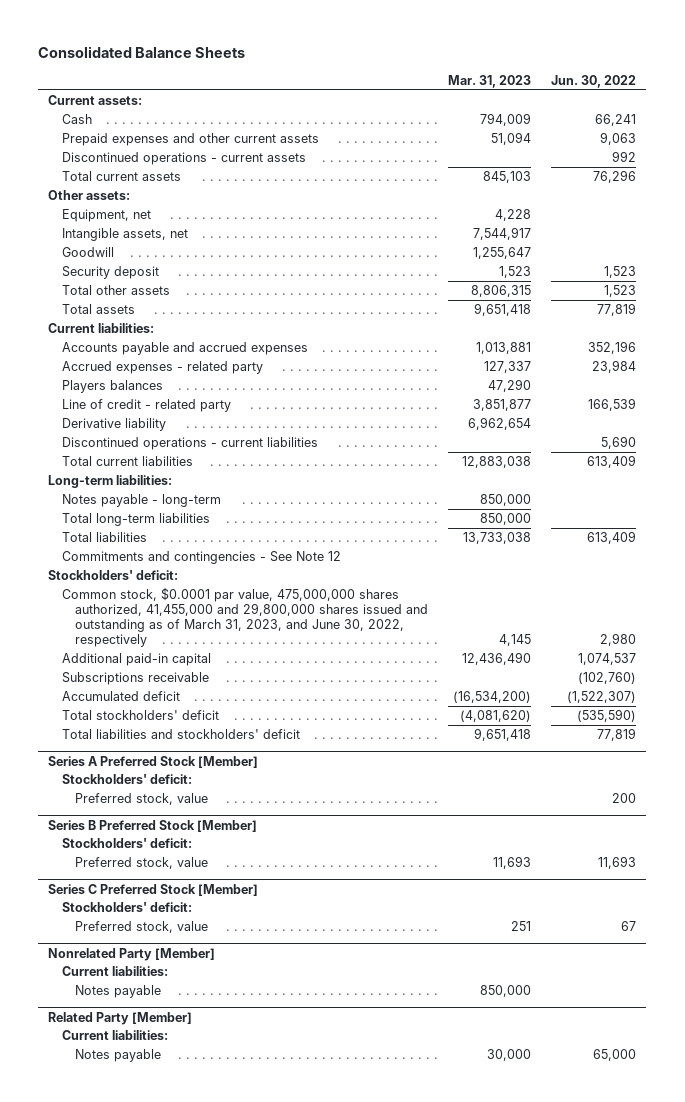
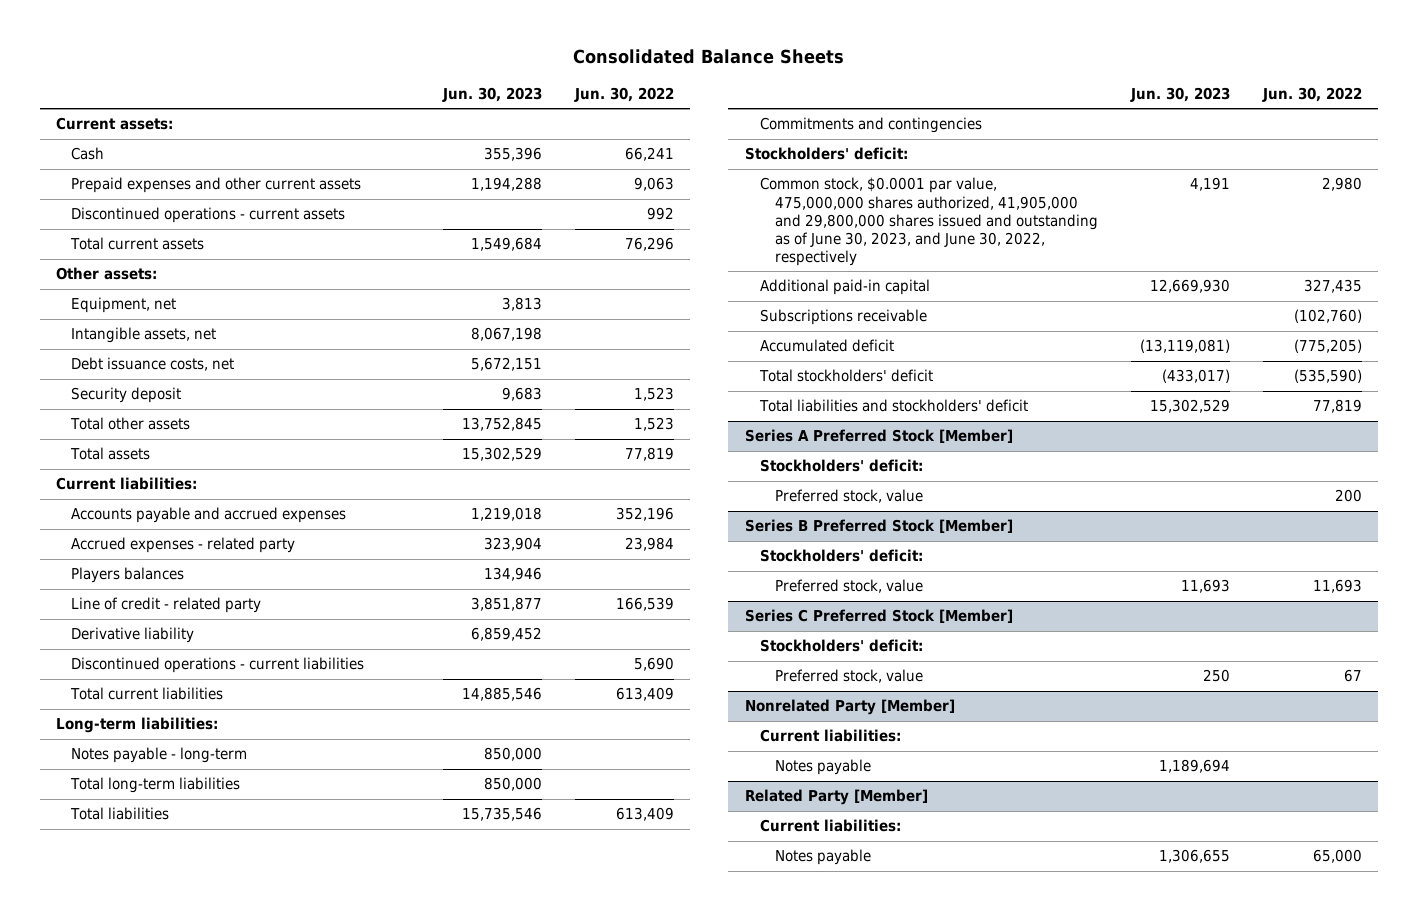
[448,74,532,88] Mar. 31, 2023 -> none
none -> [441,86,542,102] Jun. 30, 2023
[61,247,114,258] Goodwill -> none
none -> [71,357,235,372] Debt issuance costs, net
[61,551,341,565] Commitments and contingencies - See Note 12 -> [759,117,982,134] Commitments and contingencies
[61,587,428,648] Common stock, $0.0001 par value, 475,000,000 shares authorized, 41,455,000 and 29,800,000 shares issued and outstanding as of March 31, 2023, and June 30, 2022, respectively -> [759,177,1098,266] Common stock, $0.0001 par value, 475,000,000 shares authorized, 41,905,000 and 29,800,000 shares issued and outstanding as of June 30, 2023, and June 30, 2022, respectively
[578,653,637,666] 1,074,537 -> [1303,279,1362,294] 327,435
[567,691,637,704] (1,522,307) -> [1293,339,1362,354] (775,205)

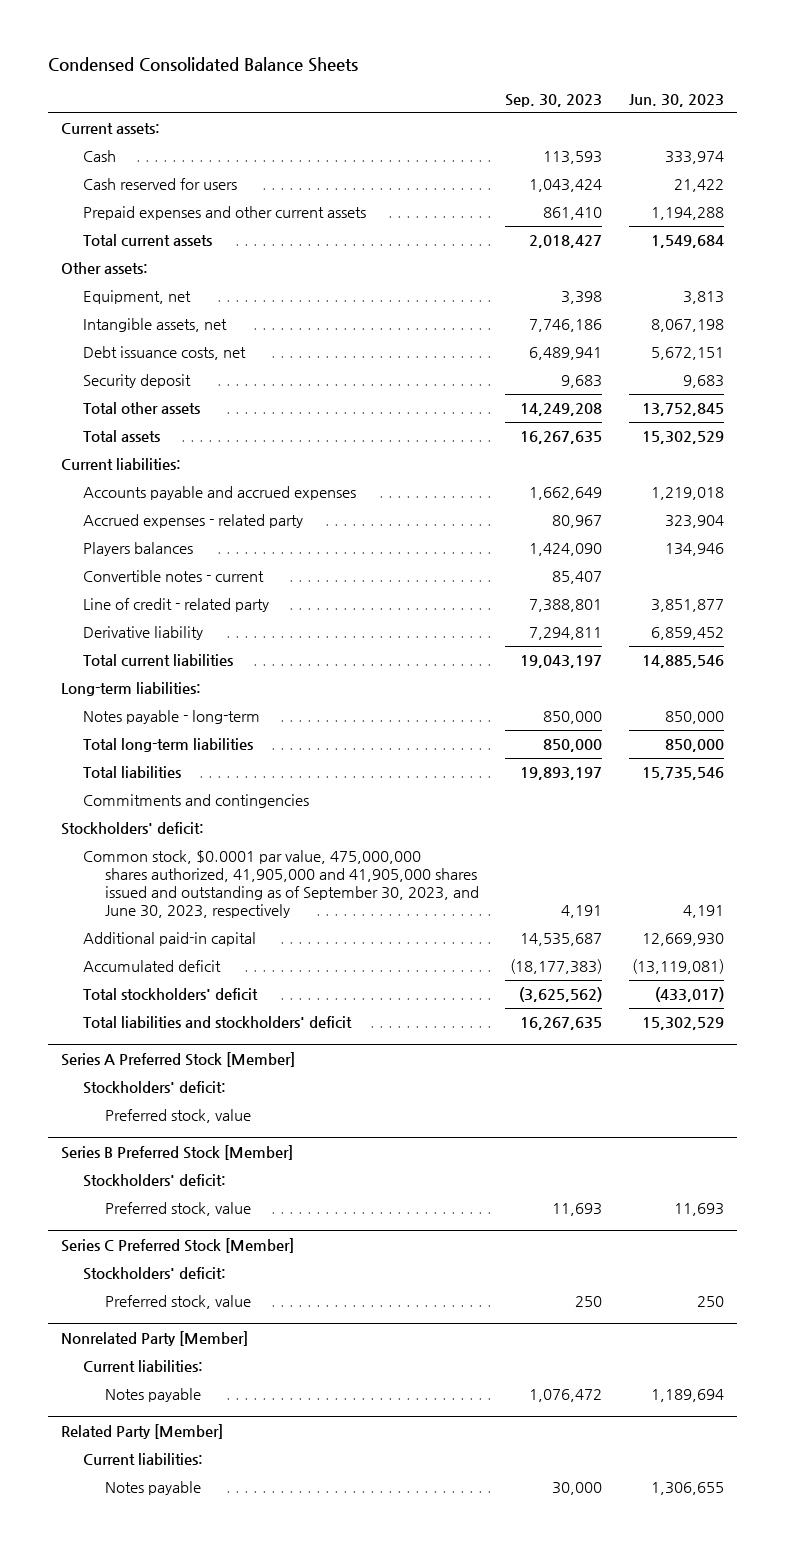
[573,49,845,65] Consolidated Balance Sheets -> [47,57,358,73] Condensed Consolidated Balance Sheets
[573,86,674,102] Jun. 30, 2022 -> none
none -> [505,93,603,107] Sep. 30, 2023
[483,147,542,162] 355,396 -> [665,151,725,165] 333,974
none -> [82,178,237,191] Cash reserved for users
[71,207,346,224] Discontinued operations - current assets -> none
none -> [82,570,264,583] Convertible notes - current
[71,657,365,674] Discontinued operations - current liabilities -> none
[759,177,1098,266] Common stock, $0.0001 par value, 475,000,000 shares authorized, 41,905,000 and 29,800,000 shares issued and outstanding as of June 30, 2023, and June 30, 2022, respectively -> [82,850,479,918] Common stock, $0.0001 par value, 475,000,000 shares authorized, 41,905,000 and 41,905,000 shares issued and outstanding as of September 30, 2023, and June 30, 2023, respectively
[759,309,927,326] Subscriptions receivable -> none

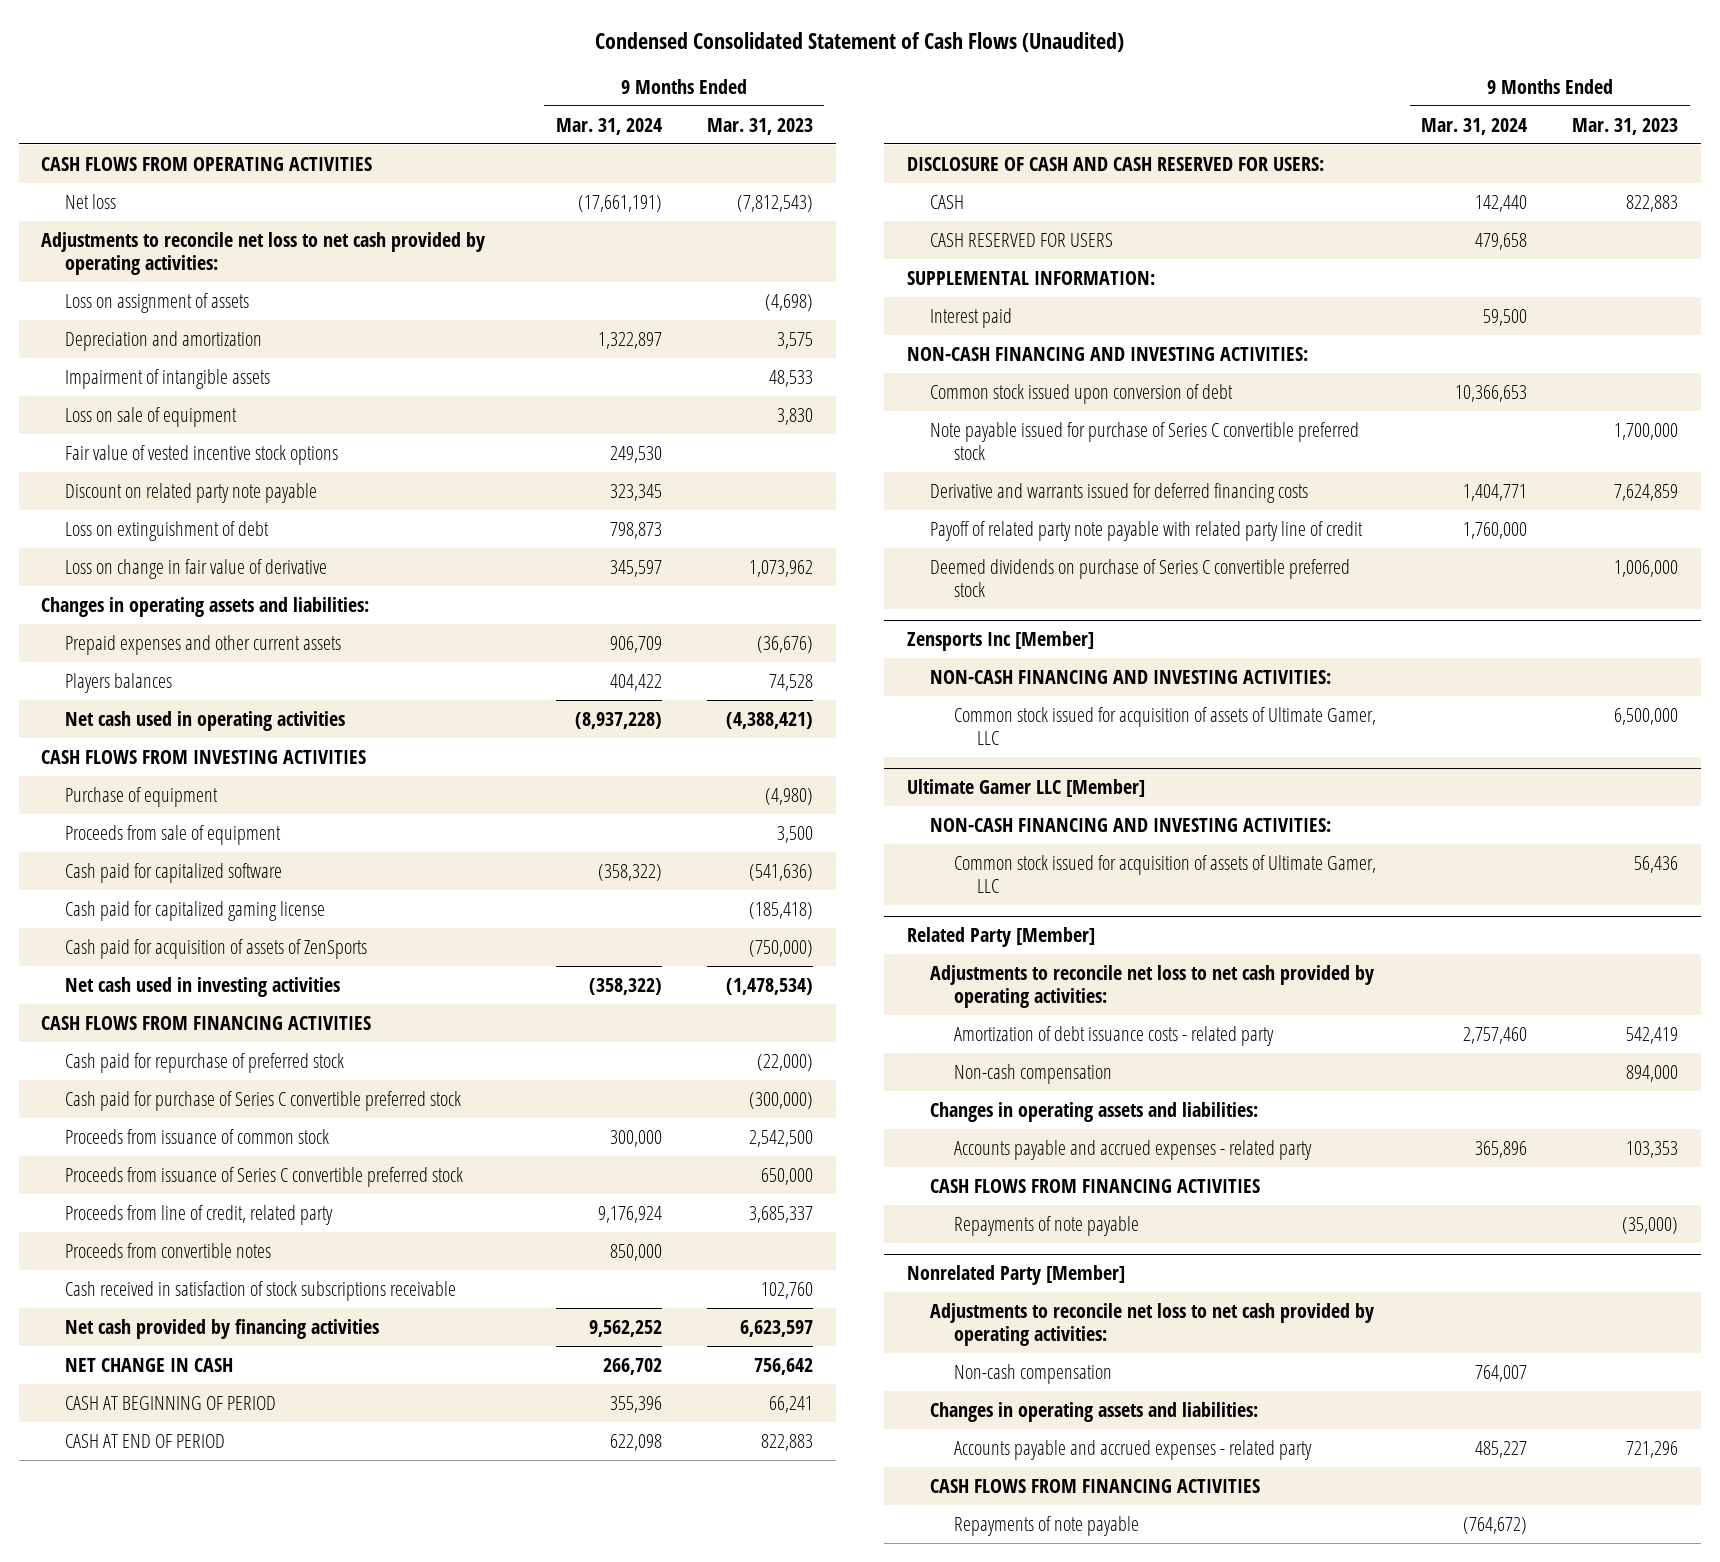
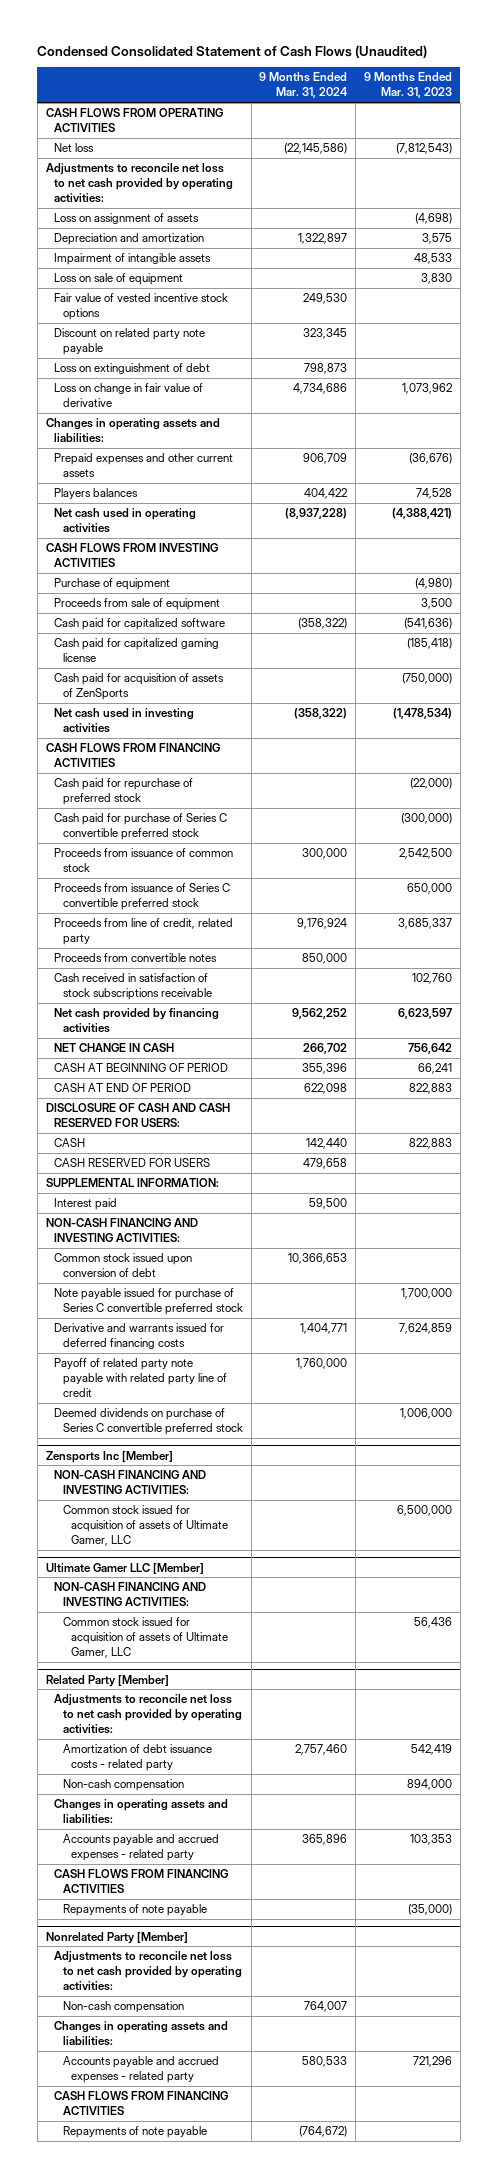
[577,194,662,212] (17,661,191) -> [284,143,348,155] (22,145,586)
[609,559,662,577] 345,597 -> [293,383,348,395] 4,734,686
[1475,1440,1528,1458] 485,227 -> [302,2056,348,2068] 580,533

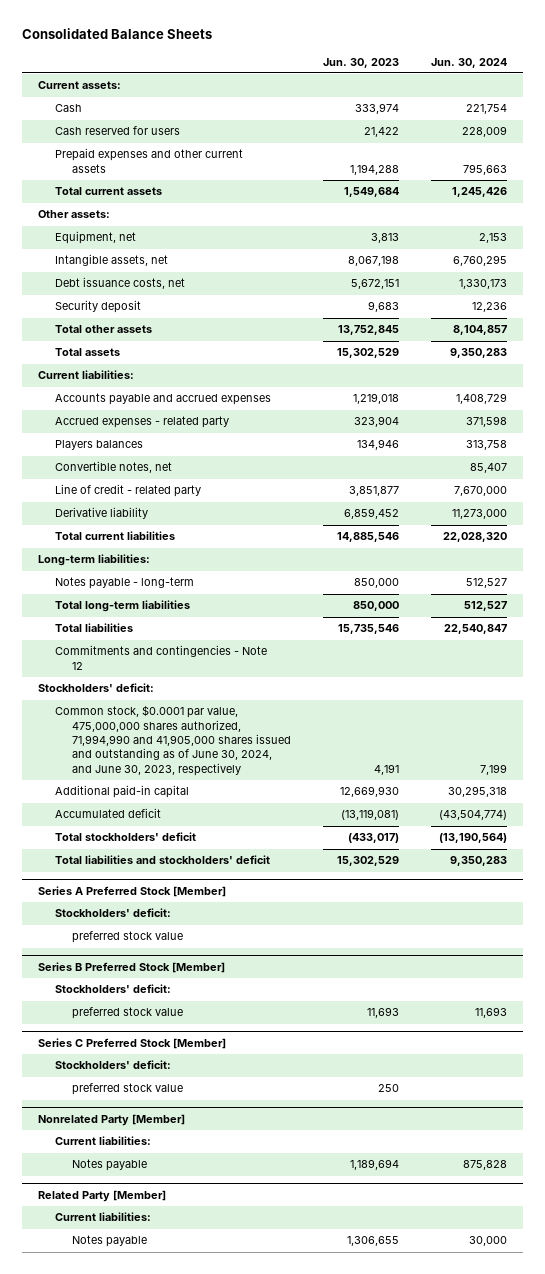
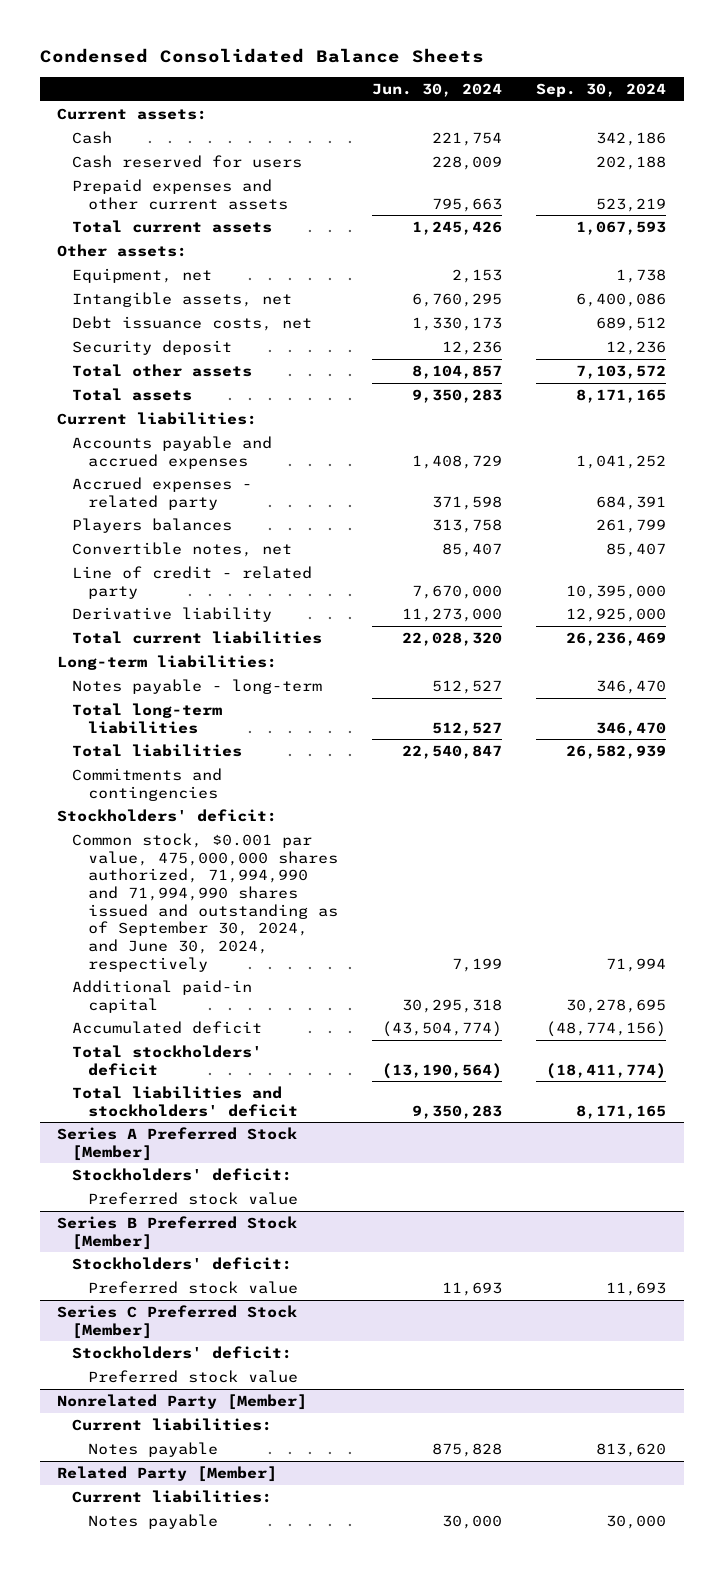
[21,28,212,40] Consolidated Balance Sheets -> [39,48,484,64] Condensed Consolidated Balance Sheets
[322,57,399,68] Jun. 30, 2023 -> none
none -> [536,82,667,97] Sep. 30, 2024
[54,645,267,670] Commitments and contingencies - Note 12 -> [72,767,223,801] Commitments and contingencies
[54,705,291,776] Common stock, $0.0001 par value, 475,000,000 shares authorized, 71,994,990 and 41,905,000 shares issued and outstanding as of June 30, 2024, and June 30, 2023, respectively -> [72,832,338,972] Common stock, $0.001 par value, 475,000,000 shares authorized, 71,994,990 and 71,994,990 shares issued and outstanding as of September 30, 2024, and June 30, 2024, respectively
[71,931,183,944] preferred stock value -> [87,1191,298,1205] Preferred stock value
[71,1007,183,1020] preferred stock value -> [87,1280,298,1294] Preferred stock value
[71,1083,183,1096] preferred stock value -> [87,1369,298,1383] Preferred stock value

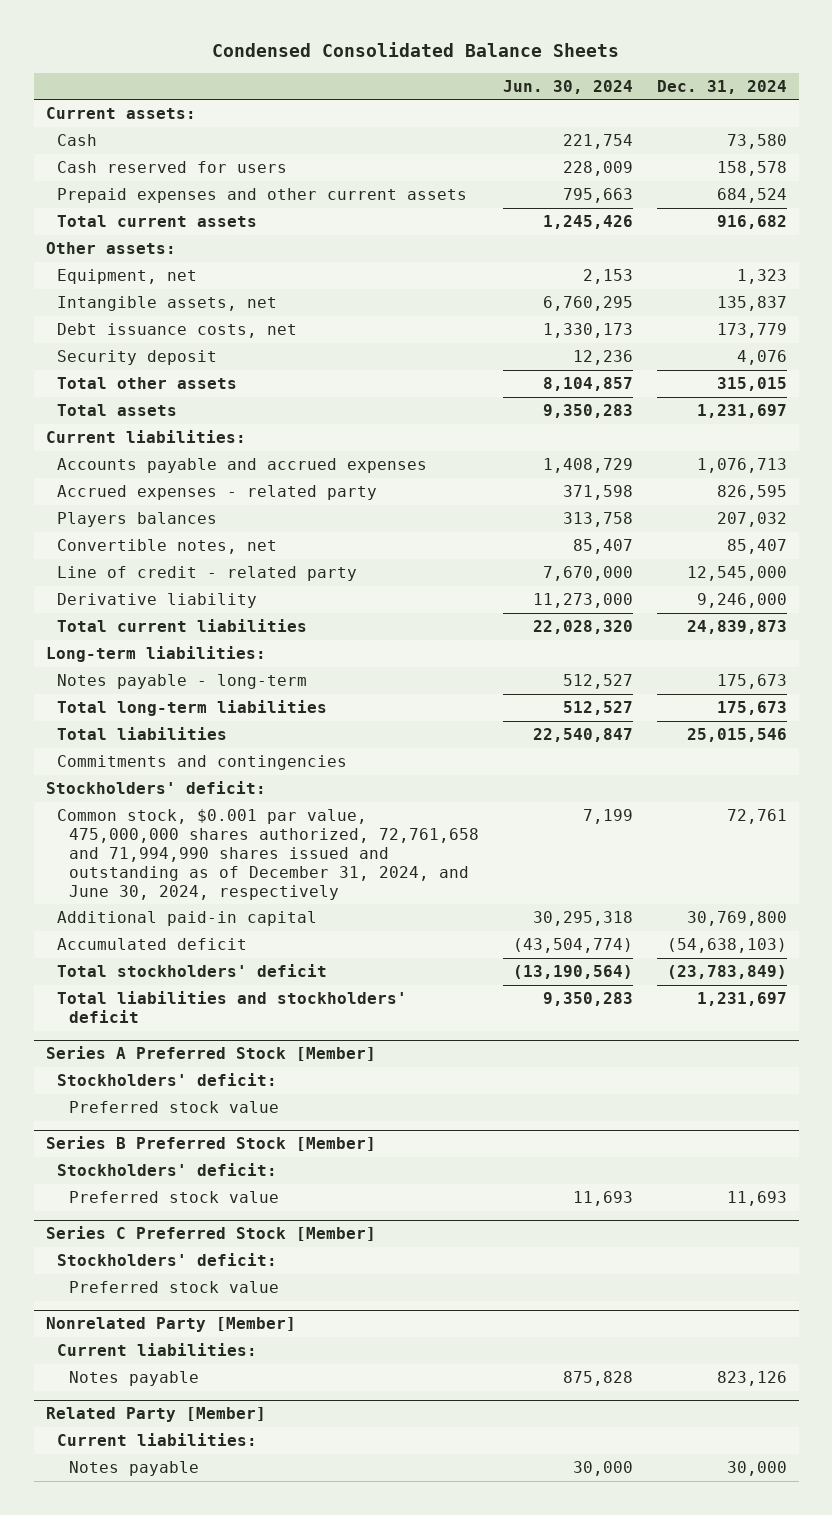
[536,82,667,97] Sep. 30, 2024 -> none
none -> [656,79,787,94] Dec. 31, 2024
[72,832,338,972] Common stock, $0.001 par value, 475,000,000 shares authorized, 71,994,990 and 71,994,990 shares issued and outstanding as of September 30, 2024, and June 30, 2024, respectively -> [57,808,479,900] Common stock, $0.001 par value, 475,000,000 shares authorized, 72,761,658 and 71,994,990 shares issued and outstanding as of December 31, 2024, and June 30, 2024, respectively

